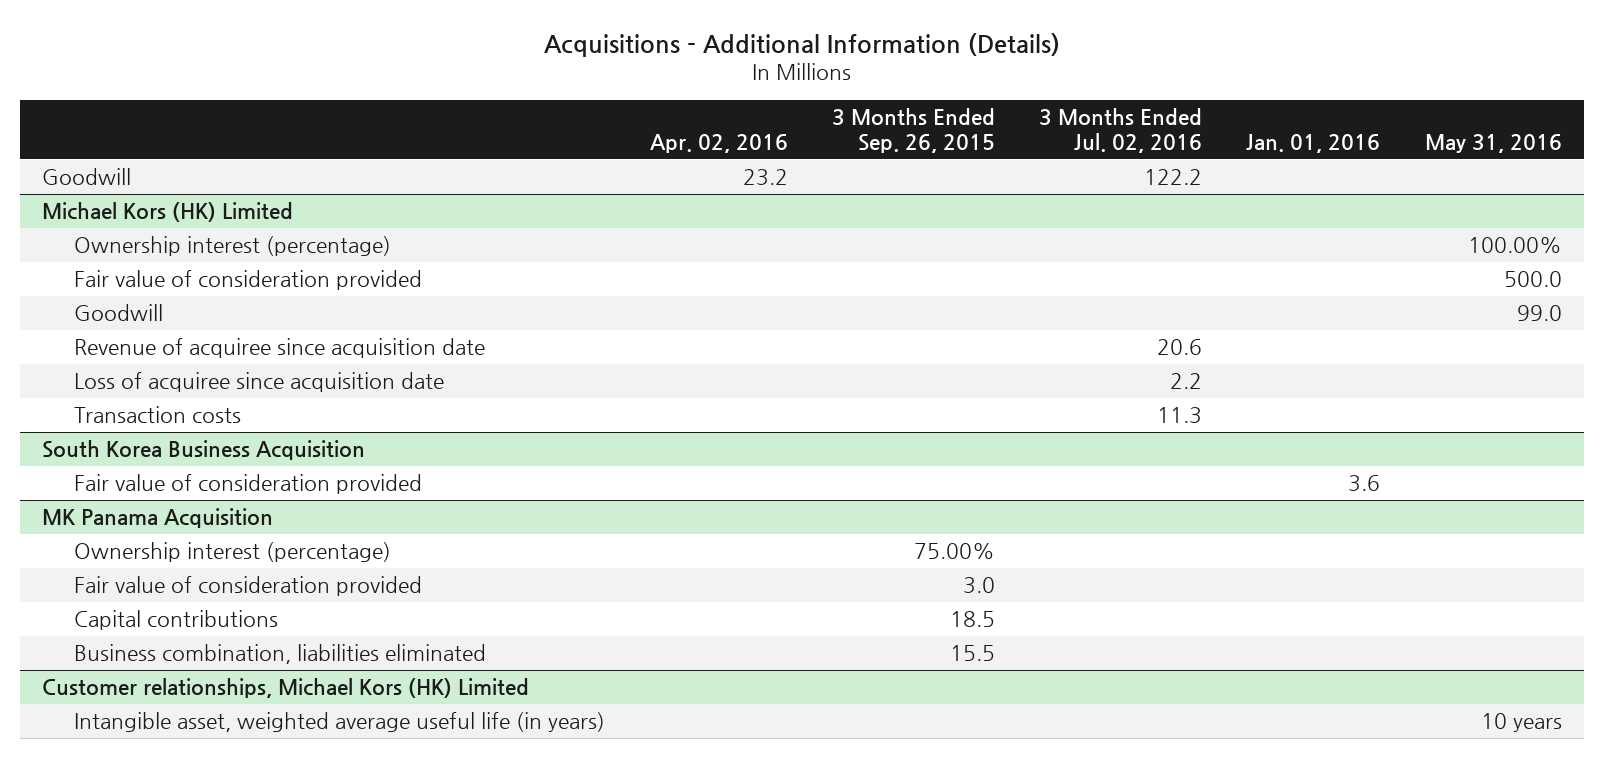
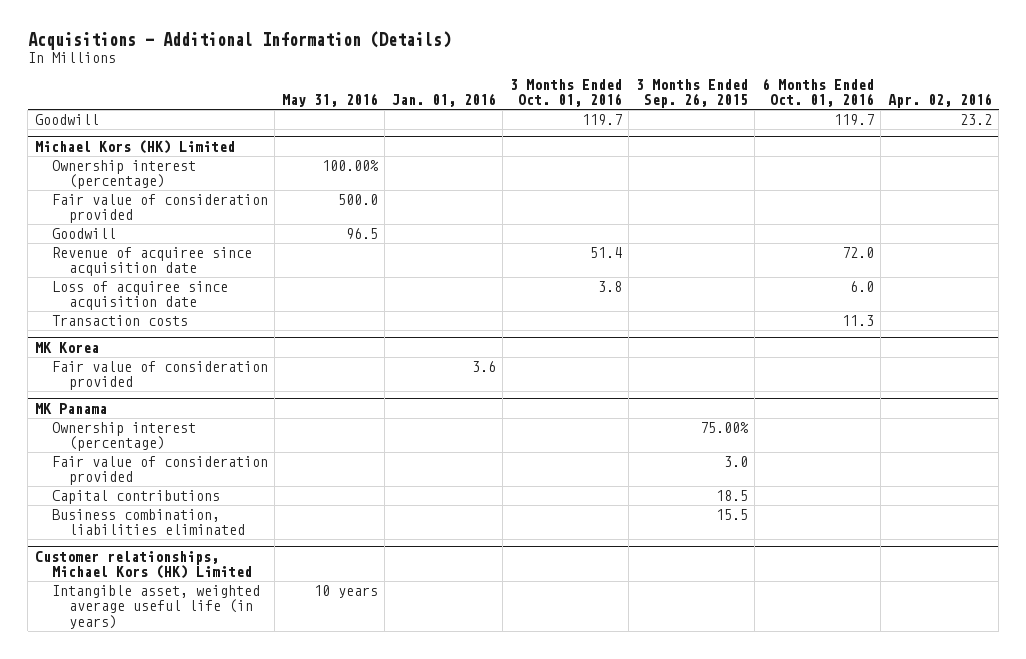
[1039,107,1203,153] 3 Months Ended Jul. 02, 2016 -> none
none -> [509,78,622,108] 3 Months Ended Oct. 01, 2016
none -> [761,77,874,108] 6 Months Ended Oct. 01, 2016
[1516,305,1562,322] 99.0 -> [345,228,378,240] 96.5
[42,440,366,461] South Korea Business Acquisition -> [34,341,99,353] MK Korea
[42,508,274,529] MK Panama Acquisition -> [34,402,107,414] MK Panama

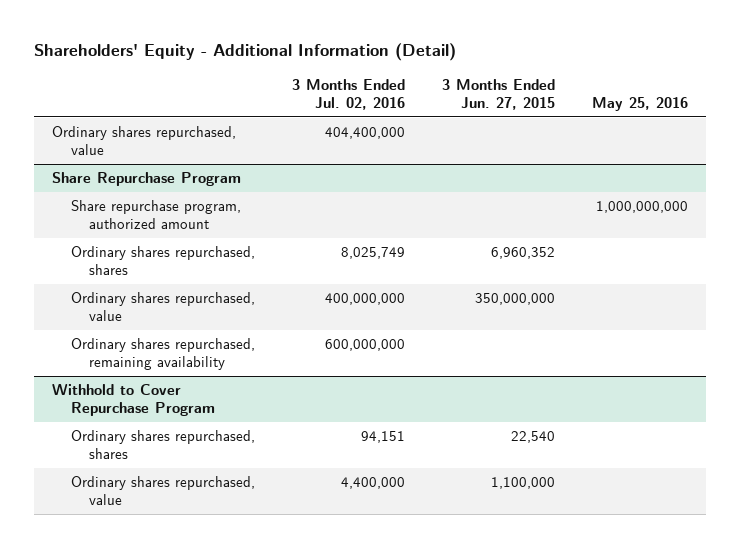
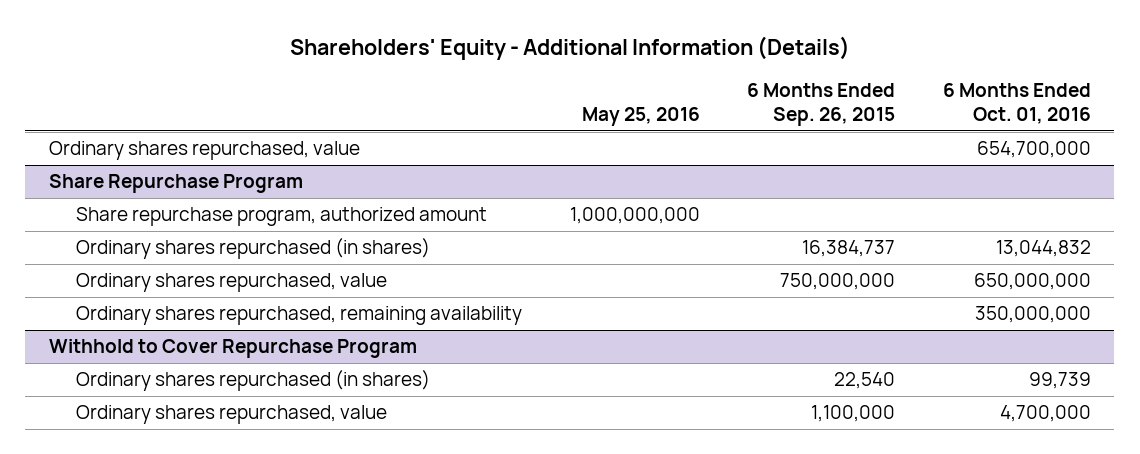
[33,43,456,62] Shareholders' Equity - Additional Information (Detail) -> [289,35,850,60] Shareholders' Equity - Additional Information (Details)
[291,78,405,110] 3 Months Ended Jul. 02, 2016 -> none
[441,78,555,110] 3 Months Ended Jun. 27, 2015 -> none
none -> [747,82,896,127] 6 Months Ended Sep. 26, 2015
none -> [942,82,1091,125] 6 Months Ended Oct. 01, 2016
[70,246,255,276] Ordinary shares repurchased, shares -> [76,238,431,260] Ordinary shares repurchased (in shares)
[70,430,255,460] Ordinary shares repurchased, shares -> [76,370,431,392] Ordinary shares repurchased (in shares)

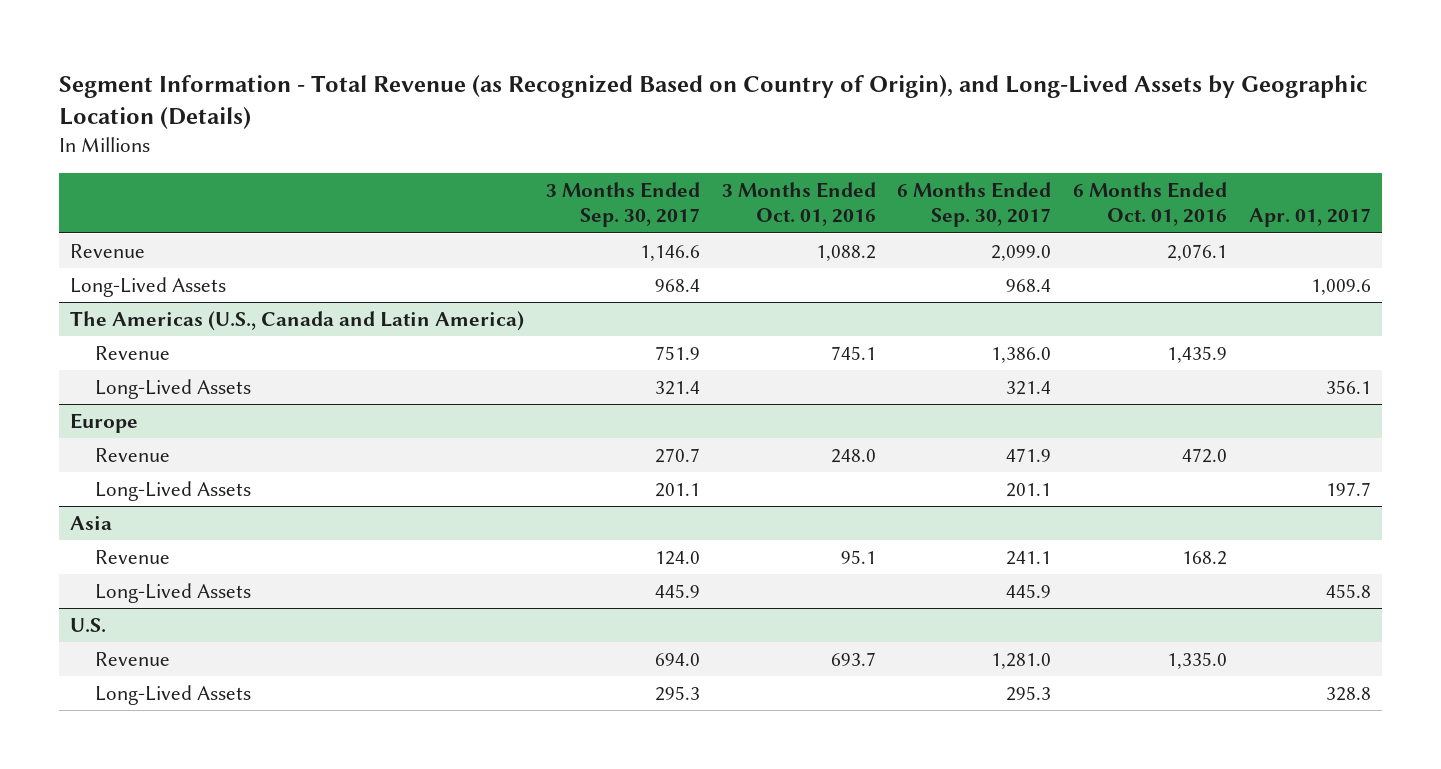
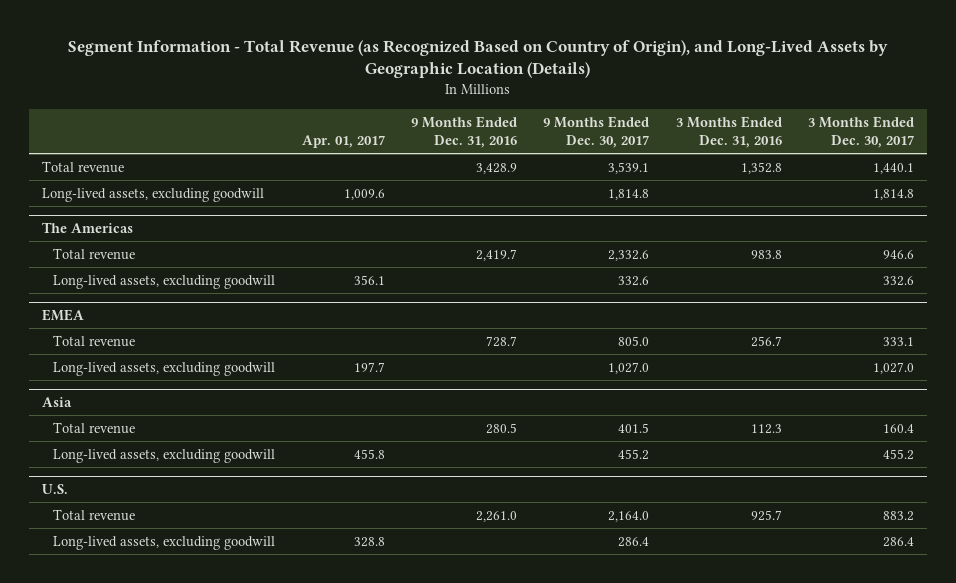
[545,182,700,228] 3 Months Ended Sep. 30, 2017 -> none
[721,182,876,227] 3 Months Ended Oct. 01, 2016 -> none
[897,182,1052,228] 6 Months Ended Sep. 30, 2017 -> none
[1073,182,1228,227] 6 Months Ended Oct. 01, 2016 -> none
none -> [410,115,517,148] 9 Months Ended Dec. 31, 2016
none -> [543,115,650,148] 9 Months Ended Dec. 30, 2017
none -> [675,115,782,148] 3 Months Ended Dec. 31, 2016
none -> [807,115,914,148] 3 Months Ended Dec. 30, 2017
[69,412,138,433] Europe -> none
[94,447,170,462] Revenue -> none
[94,480,251,501] Long-Lived Assets -> none
[69,243,145,258] Revenue -> [41,160,124,173] Total revenue
[69,276,226,297] Long-Lived Assets -> [41,187,264,202] Long-lived assets, excluding goodwill
[69,310,524,331] The Americas (U.S., Canada and Latin America) -> [41,221,133,233] The Americas
[94,345,170,360] Revenue -> [53,247,136,260] Total revenue
[94,378,251,399] Long-Lived Assets -> [53,274,276,289] Long-lived assets, excluding goodwill
none -> [41,308,84,321] EMEA
none -> [53,334,136,347] Total revenue
none -> [53,361,276,376] Long-lived assets, excluding goodwill
[94,549,170,564] Revenue -> [53,421,136,434] Total revenue
[94,582,251,603] Long-Lived Assets -> [53,448,276,463] Long-lived assets, excluding goodwill
[94,651,170,666] Revenue -> [53,508,136,521] Total revenue
[94,684,251,705] Long-Lived Assets -> [53,535,276,550] Long-lived assets, excluding goodwill

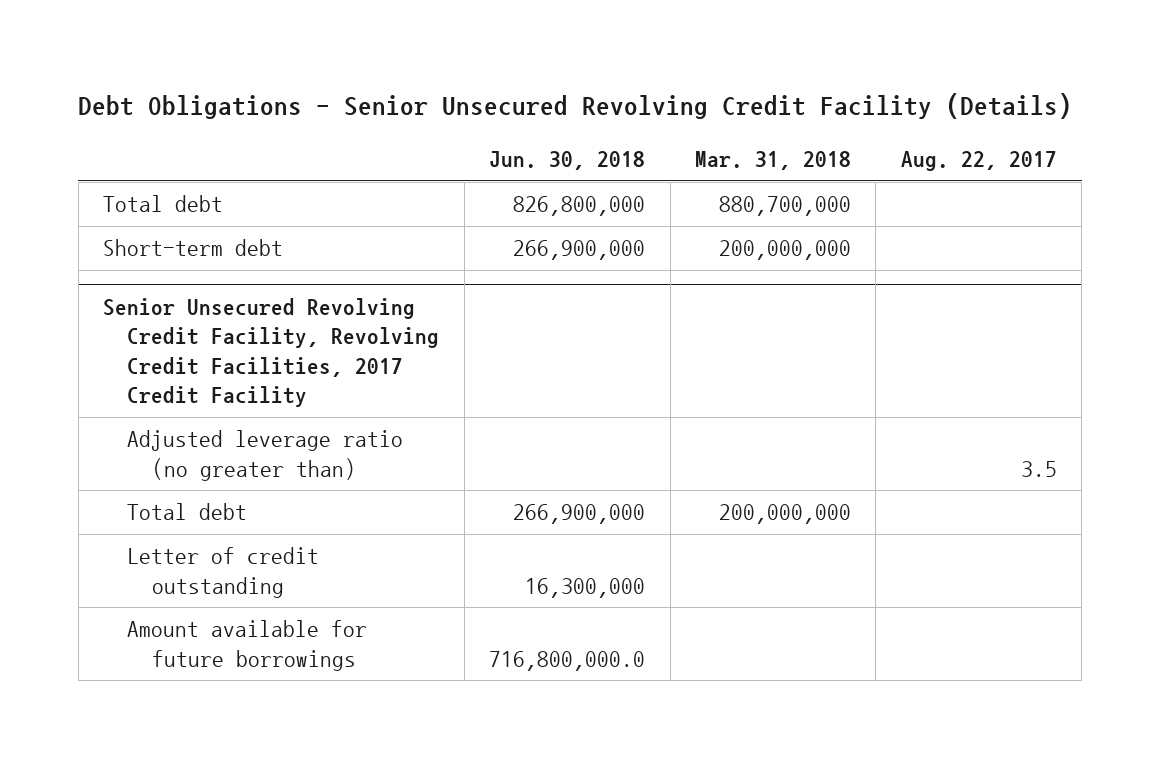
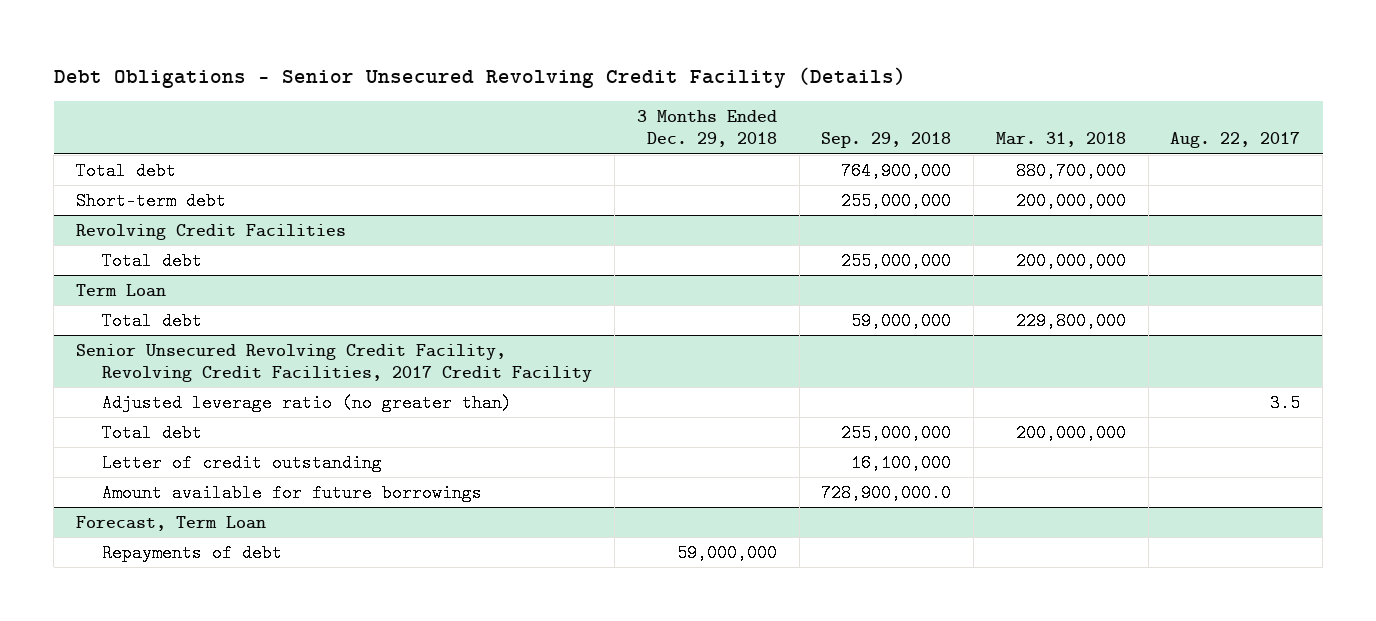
[489,151,646,171] Jun. 30, 2018 -> none
none -> [636,110,777,148] 3 Months Ended Dec. 29, 2018
none -> [821,132,952,149] Sep. 29, 2018
none -> [75,223,346,240] Revolving Credit Facilities
none -> [102,251,203,270] Total debt
none -> [75,283,166,297] Term Loan
none -> [102,311,203,330] Total debt
none -> [75,515,266,531] Forecast, Term Loan
none -> [102,543,283,562] Repayments of debt

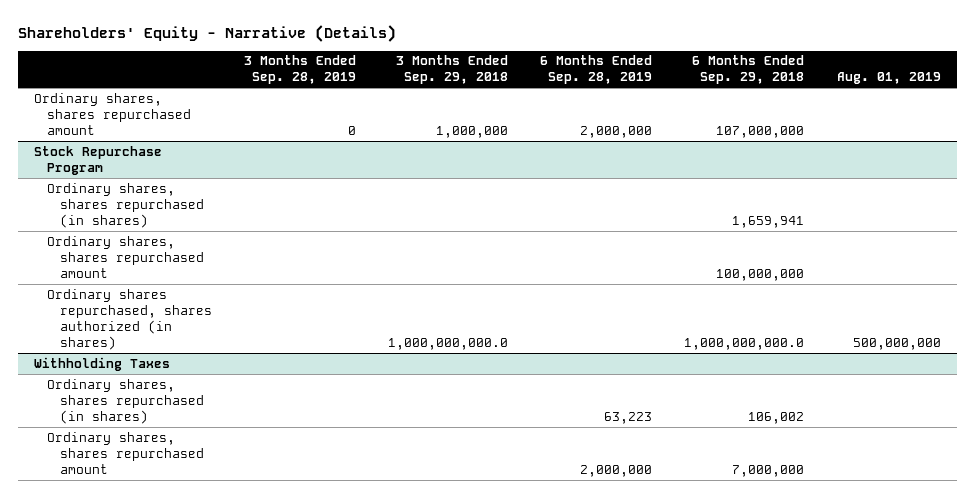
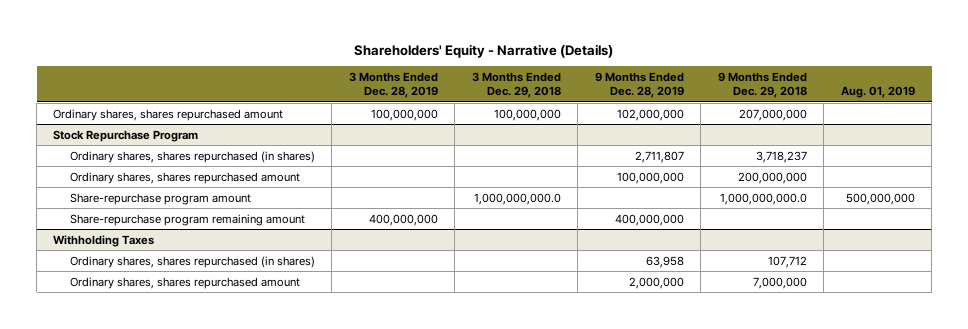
[244,55,357,85] 3 Months Ended Sep. 28, 2019 -> none
[396,55,509,85] 3 Months Ended Sep. 29, 2018 -> none
[540,55,653,85] 6 Months Ended Sep. 28, 2019 -> none
[692,55,805,85] 6 Months Ended Sep. 29, 2018 -> none
none -> [348,72,438,99] 3 Months Ended Dec. 28, 2019
none -> [471,72,561,99] 3 Months Ended Dec. 29, 2018
none -> [594,72,684,99] 9 Months Ended Dec. 28, 2019
none -> [717,72,807,99] 9 Months Ended Dec. 29, 2018
[46,288,213,350] Ordinary shares repurchased, shares authorized (in shares) -> [69,192,251,205] Share-repurchase program amount
none -> [69,213,305,226] Share-repurchase program remaining amount

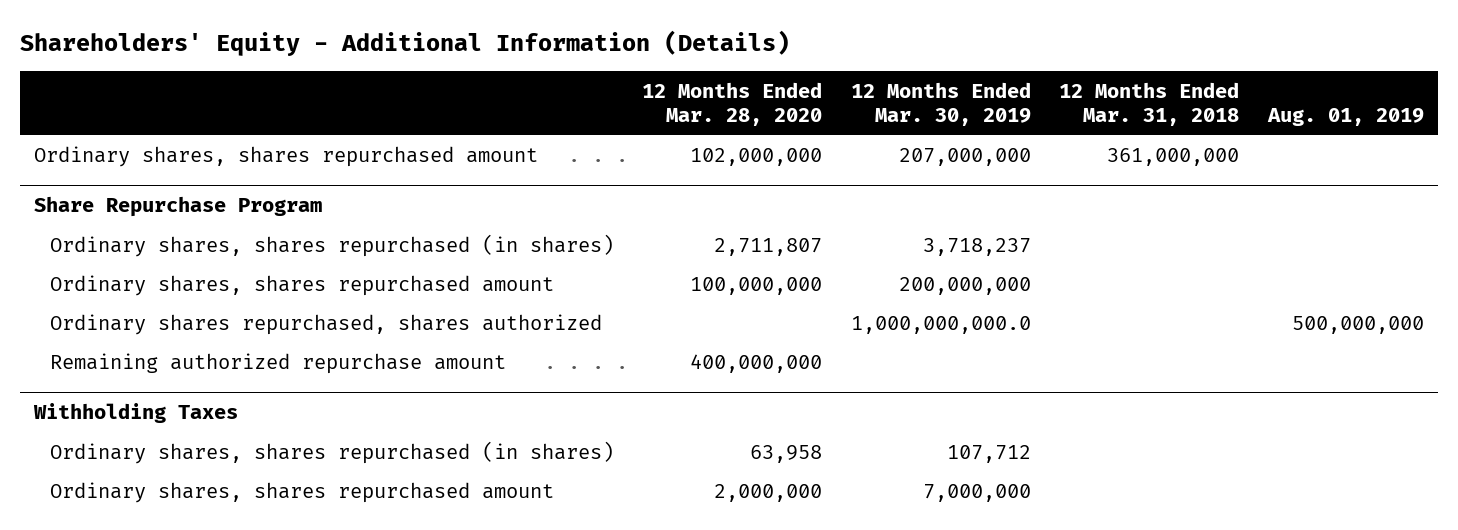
[354,43,614,58] Shareholders' Equity - Narrative (Details) -> [20,30,791,57] Shareholders' Equity - Additional Information (Details)
[348,72,438,99] 3 Months Ended Dec. 28, 2019 -> none
[471,72,561,99] 3 Months Ended Dec. 29, 2018 -> none
[594,72,684,99] 9 Months Ended Dec. 28, 2019 -> none
[717,72,807,99] 9 Months Ended Dec. 29, 2018 -> none
none -> [642,81,823,126] 12 Months Ended Mar. 28, 2020
none -> [850,81,1031,126] 12 Months Ended Mar. 30, 2019
none -> [1059,81,1240,126] 12 Months Ended Mar. 31, 2018
[53,129,199,142] Stock Repurchase Program -> [34,196,323,218] Share Repurchase Program
[69,192,251,205] Share-repurchase program amount -> [49,313,602,335] Ordinary shares repurchased, shares authorized
[69,213,305,226] Share-repurchase program remaining amount -> [49,352,506,374] Remaining authorized repurchase amount

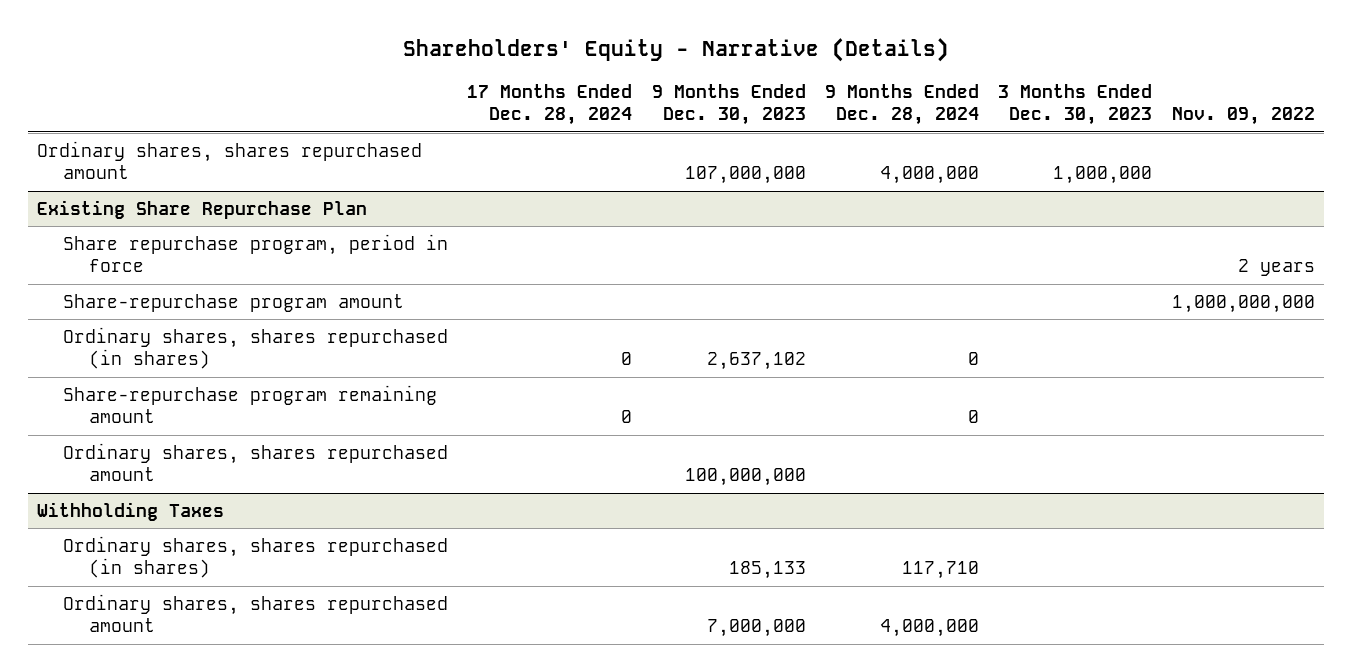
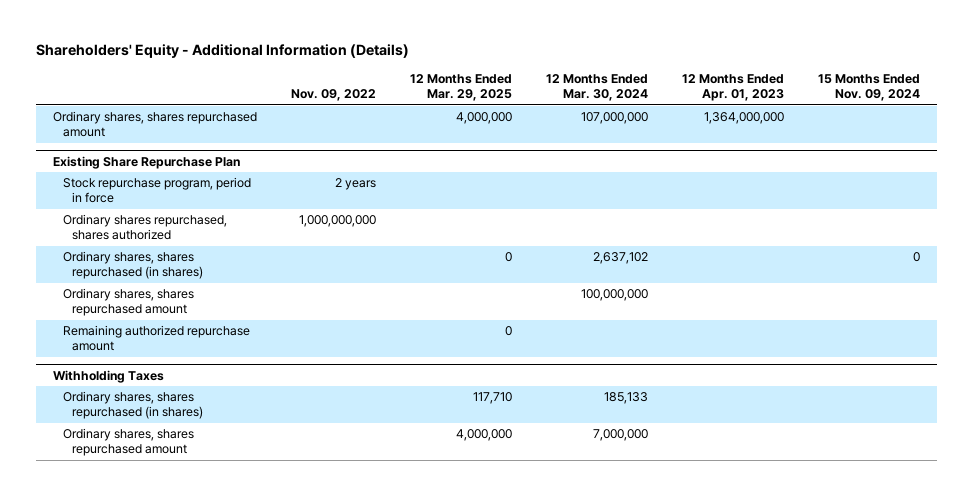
[402,37,949,62] Shareholders' Equity - Narrative (Details) -> [35,44,409,59] Shareholders' Equity - Additional Information (Details)
[467,84,633,126] 17 Months Ended Dec. 28, 2024 -> none
[651,84,806,126] 9 Months Ended Dec. 30, 2023 -> none
[824,84,979,126] 9 Months Ended Dec. 28, 2024 -> none
[998,84,1153,126] 3 Months Ended Dec. 30, 2023 -> none
none -> [409,74,512,102] 12 Months Ended Mar. 29, 2025
none -> [545,74,648,102] 12 Months Ended Mar. 30, 2024
none -> [682,74,785,102] 12 Months Ended Apr. 01, 2023
none -> [818,74,921,102] 15 Months Ended Nov. 09, 2024
[62,234,448,273] Share repurchase program, period in force -> [62,177,251,204] Stock repurchase program, period in force
[62,294,404,313] Share-repurchase program amount -> [62,214,227,241] Ordinary shares repurchased, shares authorized
[62,385,437,424] Share-repurchase program remaining amount -> none
none -> [62,325,250,352] Remaining authorized repurchase amount

